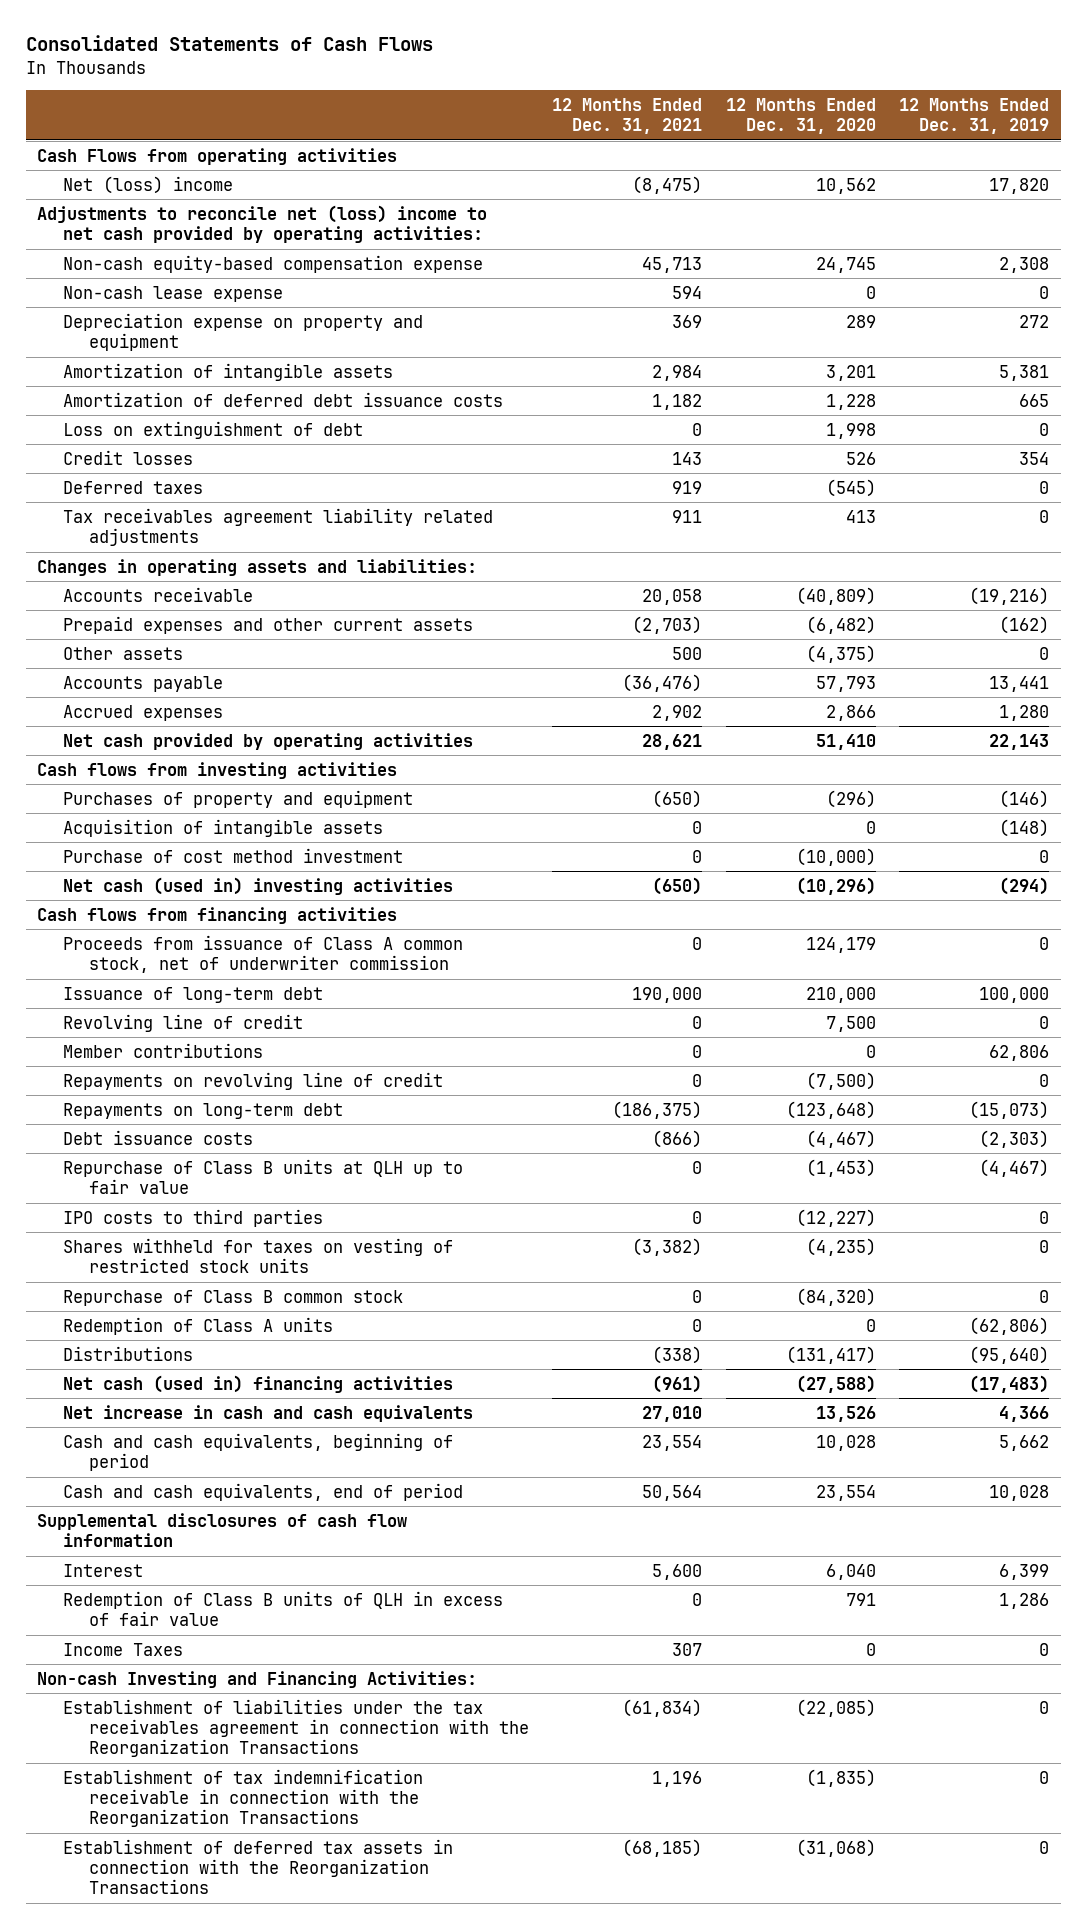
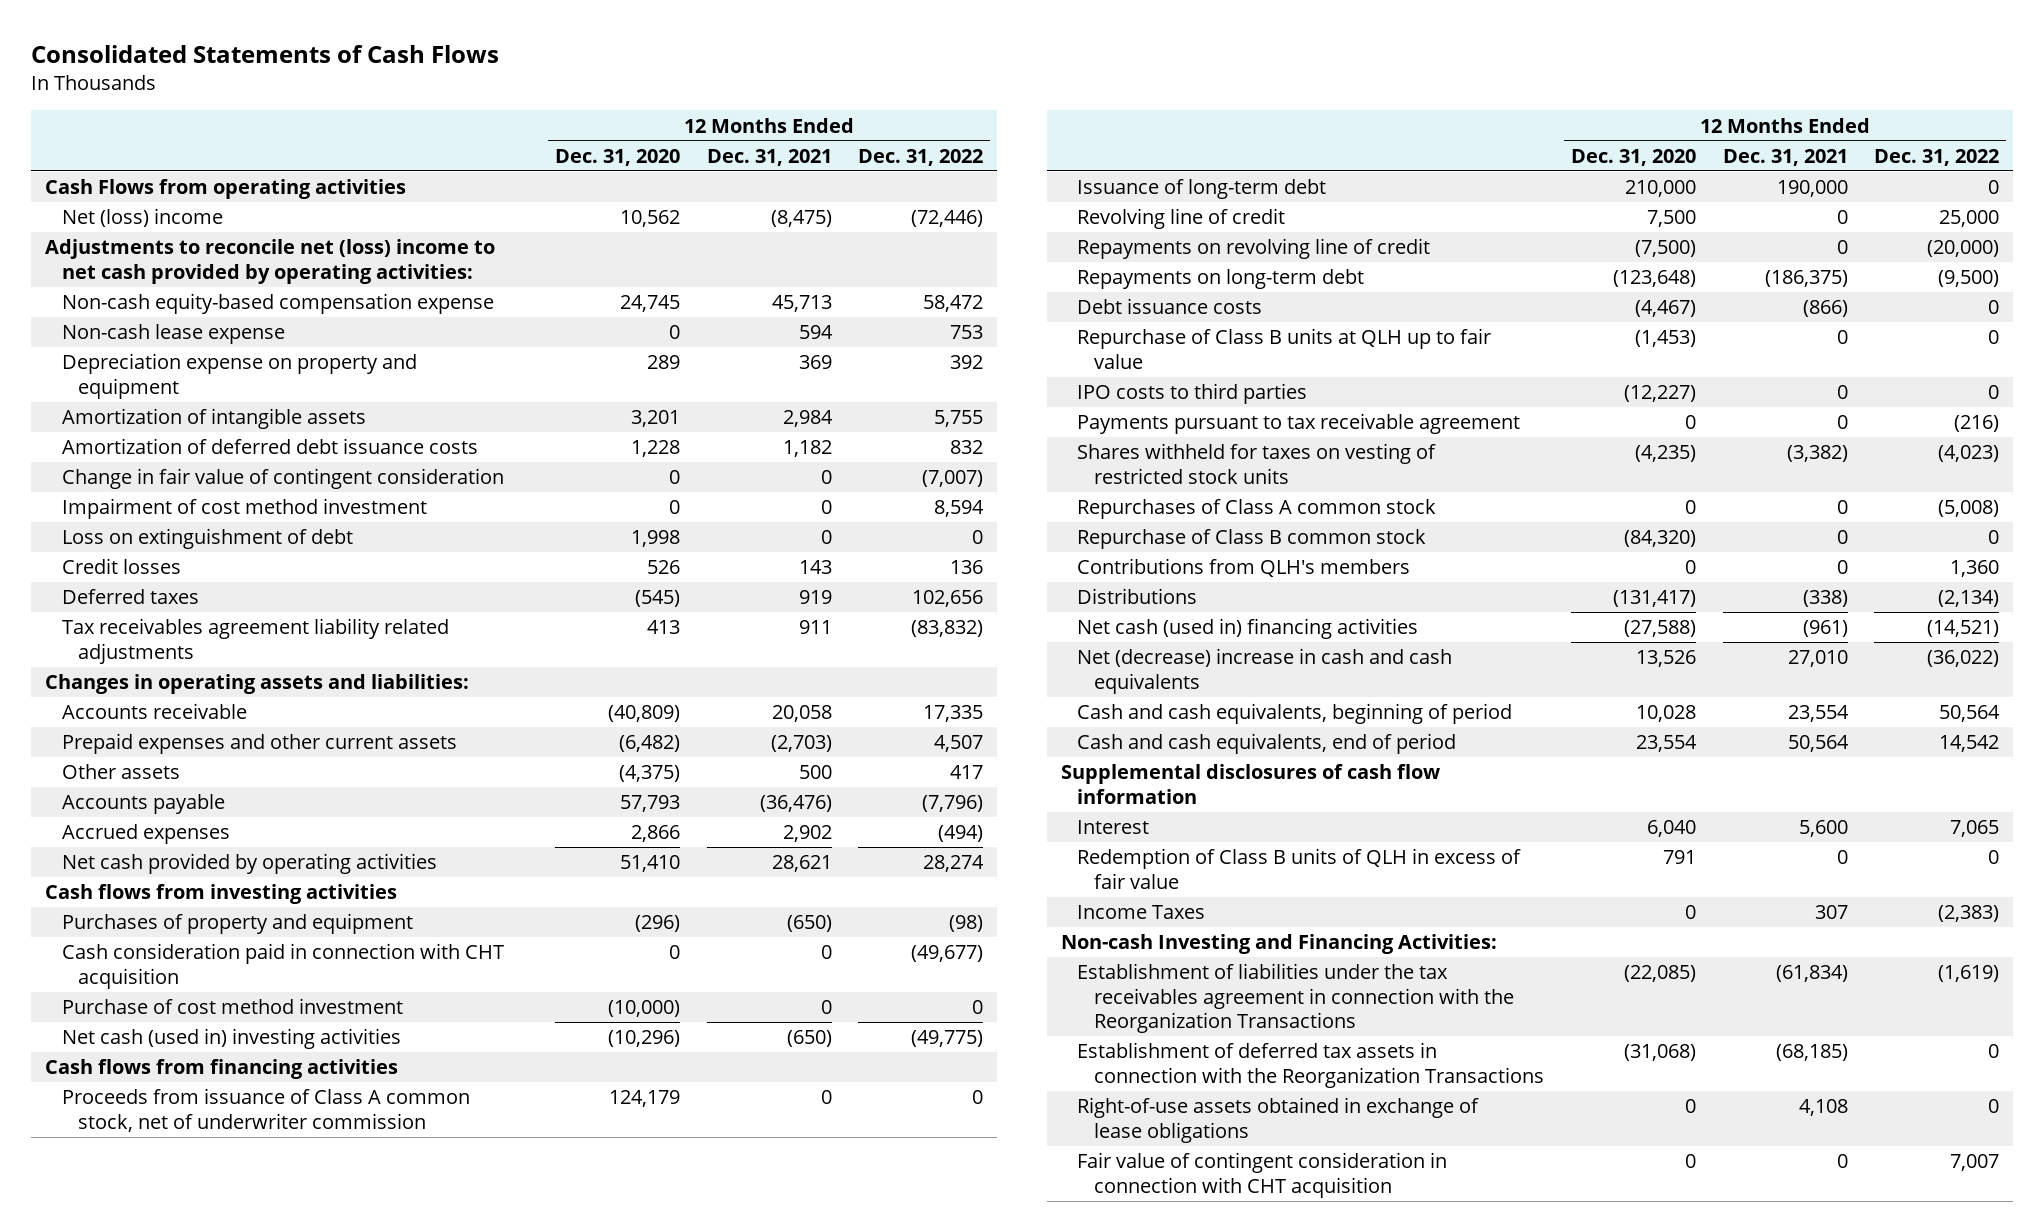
[899,97,1050,135] 12 Months Ended Dec. 31, 2019 -> none
none -> [858,148,984,166] Dec. 31, 2022
none -> [61,468,504,490] Change in fair value of contingent consideration
none -> [61,498,427,520] Impairment of cost method investment
[63,818,384,837] Acquisition of intangible assets -> none
none -> [61,943,504,989] Cash consideration paid in connection with CHT acquisition
[63,1042,264,1058] Member contributions -> none
none -> [1077,413,1521,435] Payments pursuant to tax receivable agreement
none -> [1077,499,1437,520] Repurchases of Class A common stock
[63,1316,334,1335] Redemption of Class A units -> none
none -> [1077,558,1411,578] Contributions from QLH's members
[63,1404,474,1422] Net increase in cash and cash equivalents -> [1077,648,1453,694] Net (decrease) increase in cash and cash equivalents
[63,1768,424,1828] Establishment of tax indemnification receivable in connection with the Reorganization Transactions -> none
none -> [1077,1097,1480,1143] Right-of-use assets obtained in exchange of lease obligations
none -> [1077,1152,1448,1198] Fair value of contingent consideration in connection with CHT acquisition

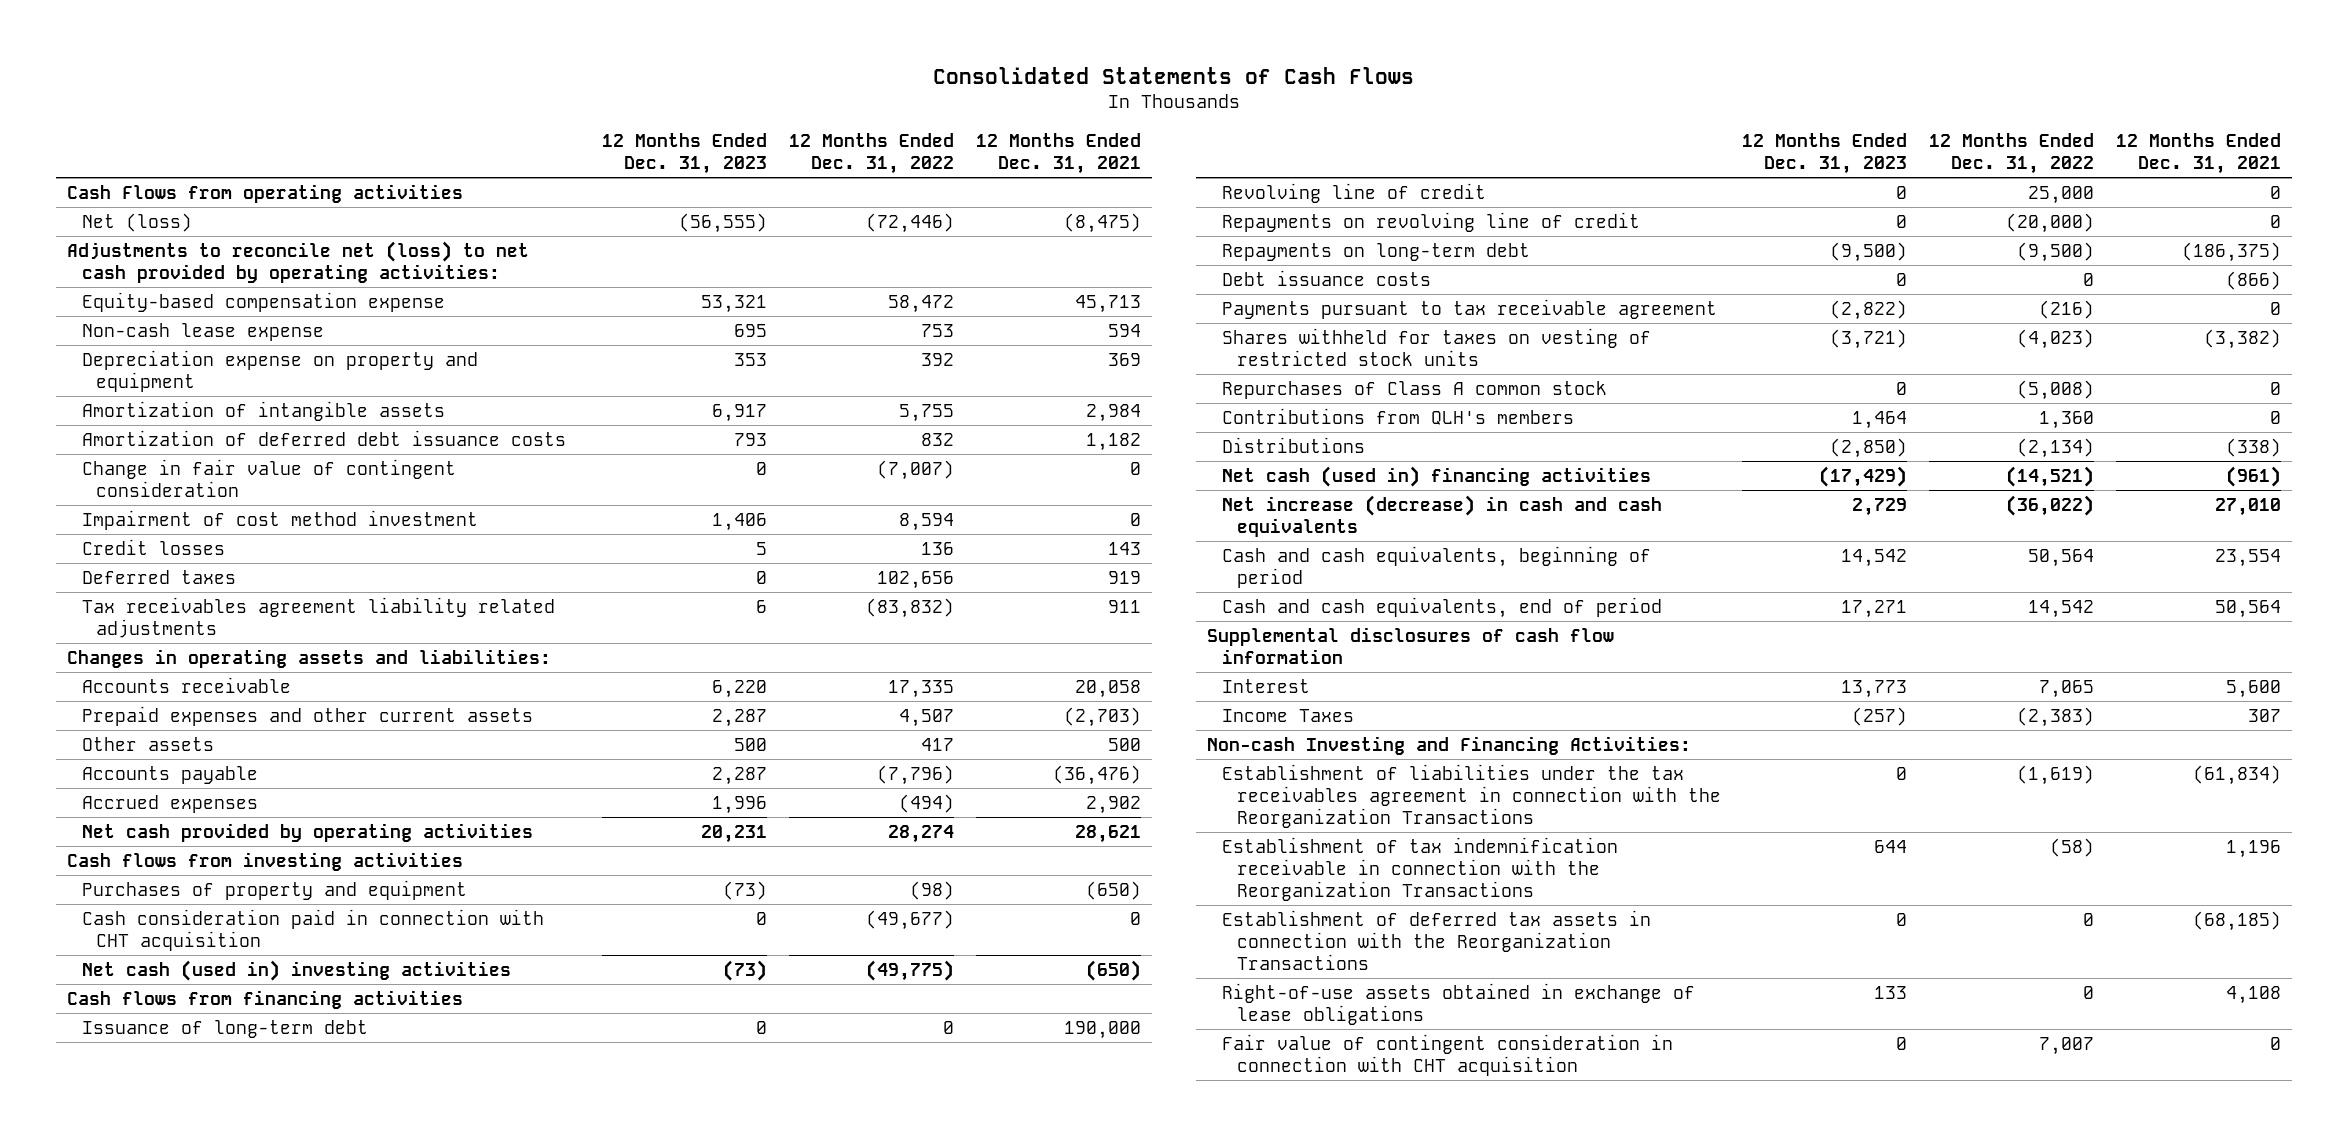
[555,148,681,166] Dec. 31, 2020 -> none
none -> [602,132,768,174] 12 Months Ended Dec. 31, 2023
[61,208,223,228] Net (loss) income -> [81,212,192,232] Net (loss)
[44,239,495,284] Adjustments to reconcile net (loss) income to net cash provided by operating activities: -> [67,240,530,283] Adjustments to reconcile net (loss) to net cash provided by operating activities:
[61,293,494,315] Non-cash equity-based compensation expense -> [81,291,445,312] Equity-based compensation expense
[61,528,353,550] Loss on extinguishment of debt -> none
[61,998,403,1015] Purchase of cost method investment -> none
[61,1088,470,1132] Proceeds from issuance of Class A common stock, net of underwriter commission -> none
[1077,328,1492,369] Repurchase of Class B units at QLH up to fair value -> none
[1077,383,1308,405] IPO costs to third parties -> none
[1077,529,1427,550] Repurchase of Class B common stock -> none
[1077,648,1453,694] Net (decrease) increase in cash and cash equivalents -> [1221,494,1662,537] Net increase (decrease) in cash and cash equivalents
[1077,848,1522,889] Redemption of Class B units of QLH in excess of fair value -> none
none -> [1221,836,1618,901] Establishment of tax indemnification receivable in connection with the Reorganization Transactions

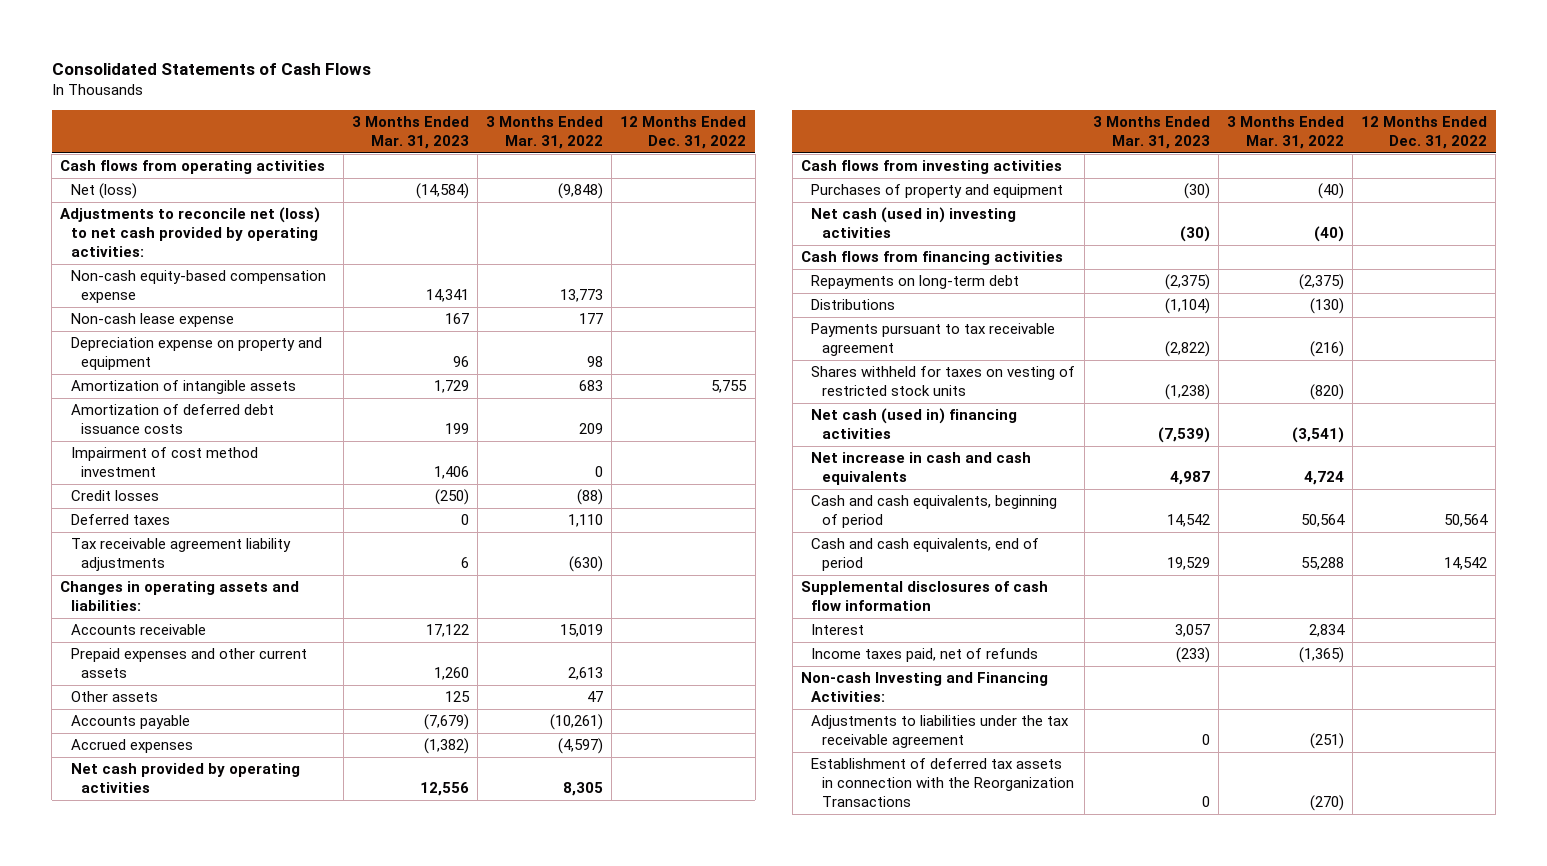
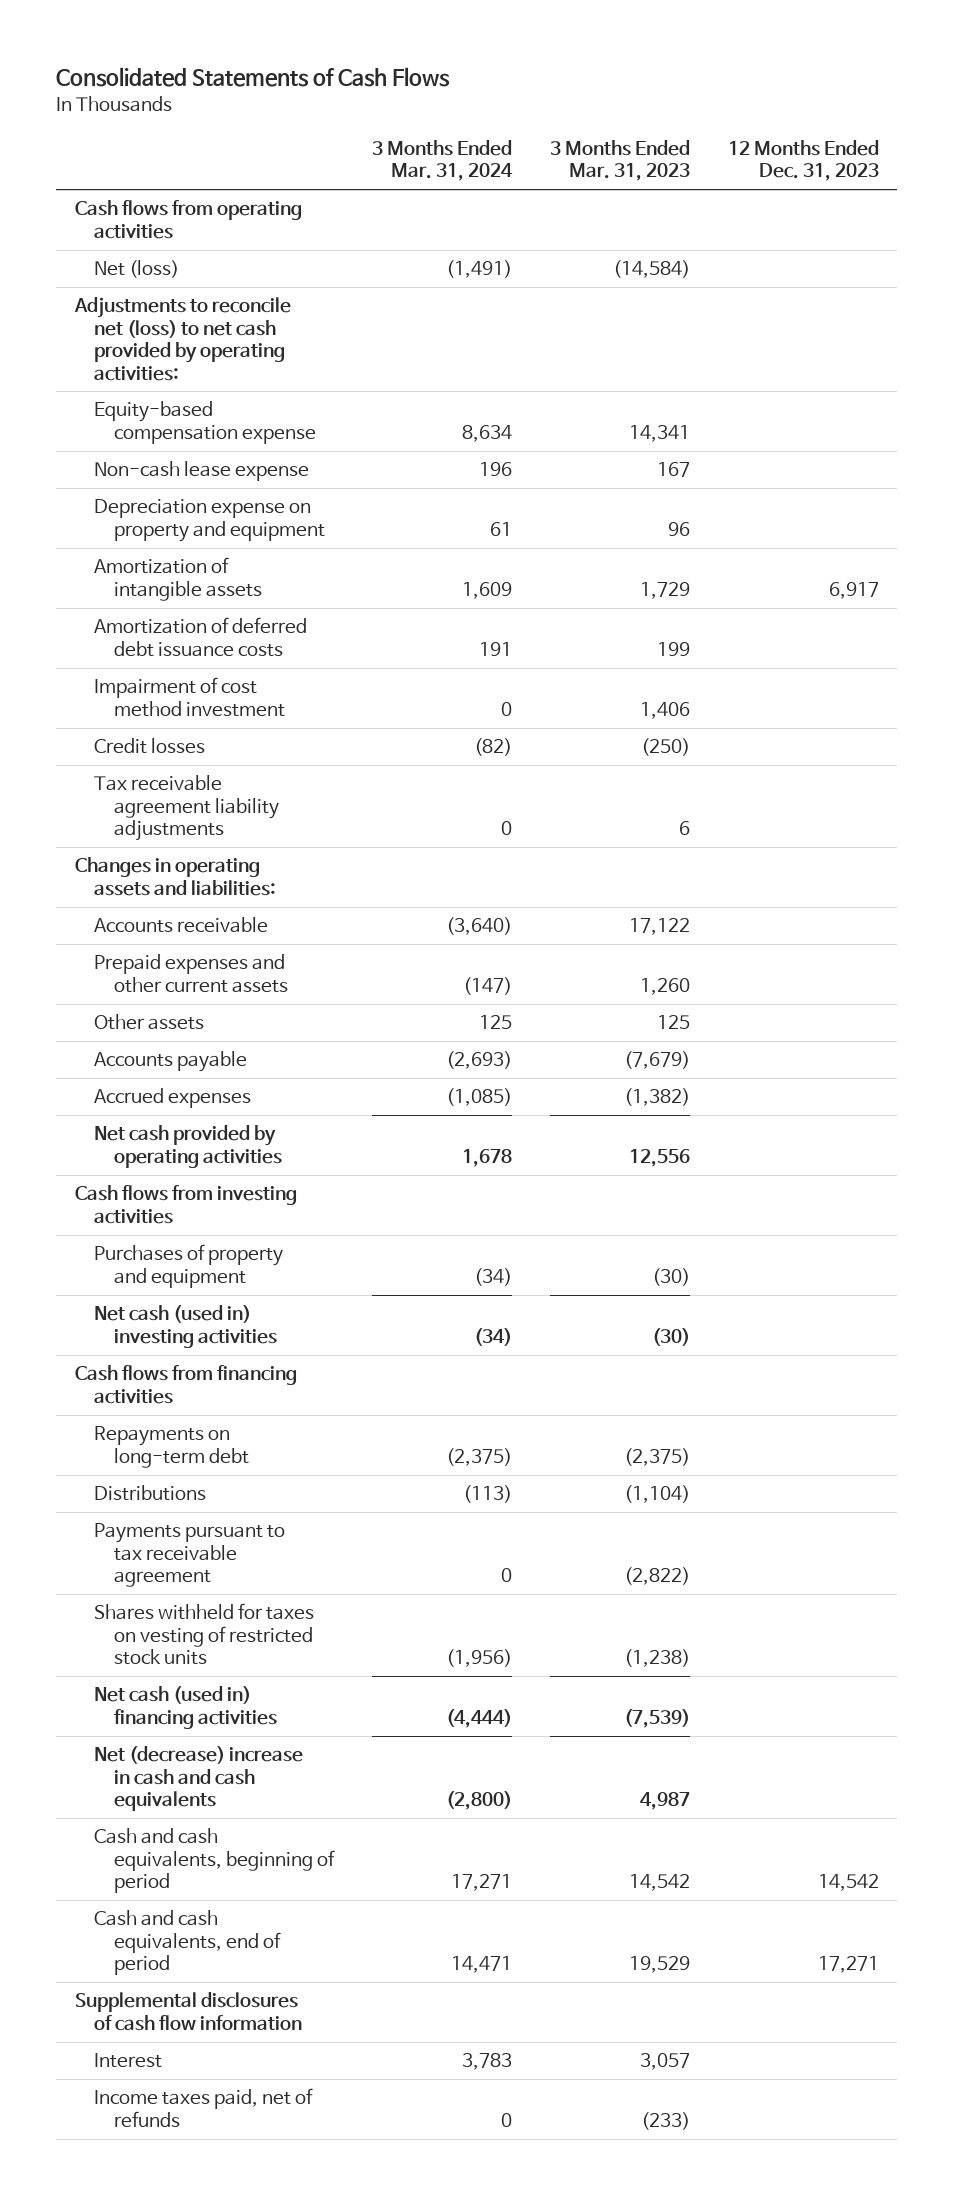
[486,116,604,150] 3 Months Ended Mar. 31, 2022 -> none
[620,116,747,150] 12 Months Ended Dec. 31, 2022 -> none
none -> [372,139,514,182] 3 Months Ended Mar. 31, 2024
none -> [727,139,879,182] 12 Months Ended Dec. 31, 2023
[70,270,326,304] Non-cash equity-based compensation expense -> [94,401,317,444] Equity-based compensation expense
[70,514,170,526] Deferred taxes -> none
[811,452,1032,486] Net increase in cash and cash equivalents -> [94,1746,304,1812] Net (decrease) increase in cash and cash equivalents
[800,672,1048,703] Non-cash Investing and Financing Activities: -> none
[811,715,1070,749] Adjustments to liabilities under the tax receivable agreement -> none
[811,758,1074,807] Establishment of deferred tax assets in connection with the Reorganization Transactions -> none

